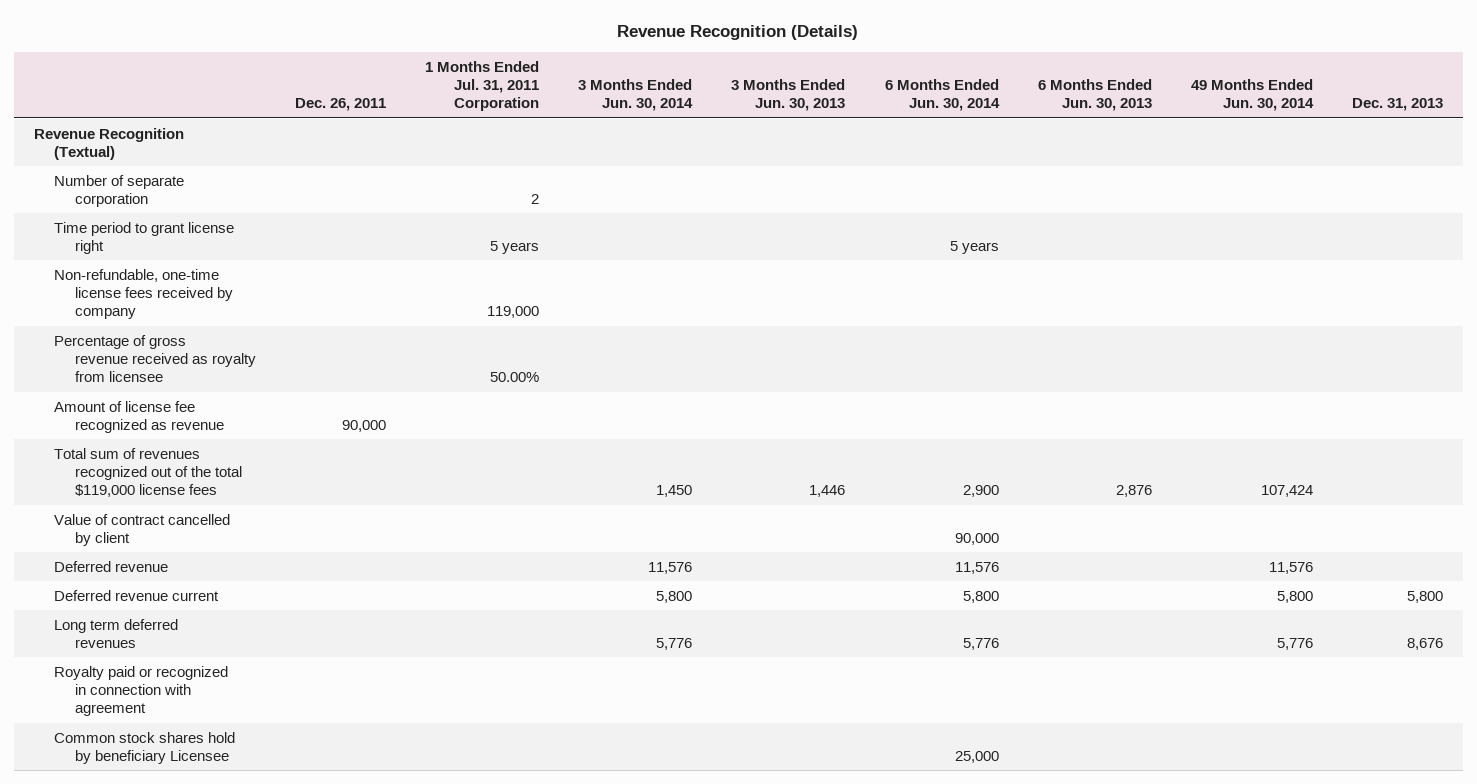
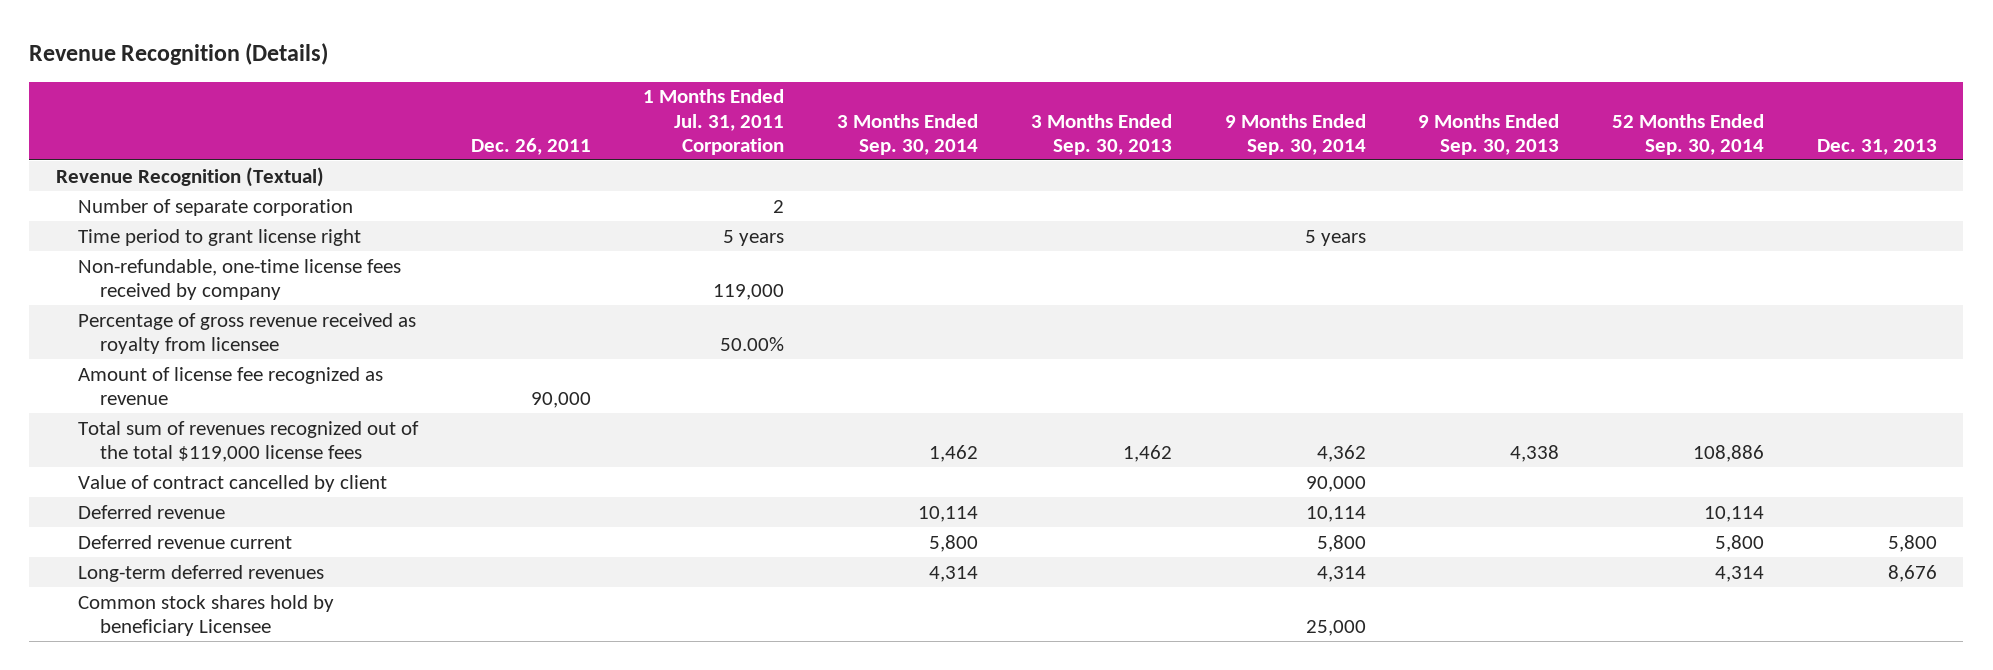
[578,78,694,112] 3 Months Ended Jun. 30, 2014 -> none
[731,78,846,112] 3 Months Ended Jun. 30, 2013 -> none
[884,78,1000,112] 6 Months Ended Jun. 30, 2014 -> none
[1037,78,1152,112] 6 Months Ended Jun. 30, 2013 -> none
[1190,78,1314,112] 49 Months Ended Jun. 30, 2014 -> none
none -> [837,113,979,155] 3 Months Ended Sep. 30, 2014
none -> [1030,113,1172,155] 3 Months Ended Sep. 30, 2013
none -> [1224,113,1366,155] 9 Months Ended Sep. 30, 2014
none -> [1418,113,1560,155] 9 Months Ended Sep. 30, 2013
none -> [1612,113,1765,155] 52 Months Ended Sep. 30, 2014
[54,665,229,717] Royalty paid or recognized in connection with agreement -> none
[54,618,179,648] Long term deferred revenues -> [77,564,324,582] Long-term deferred revenues

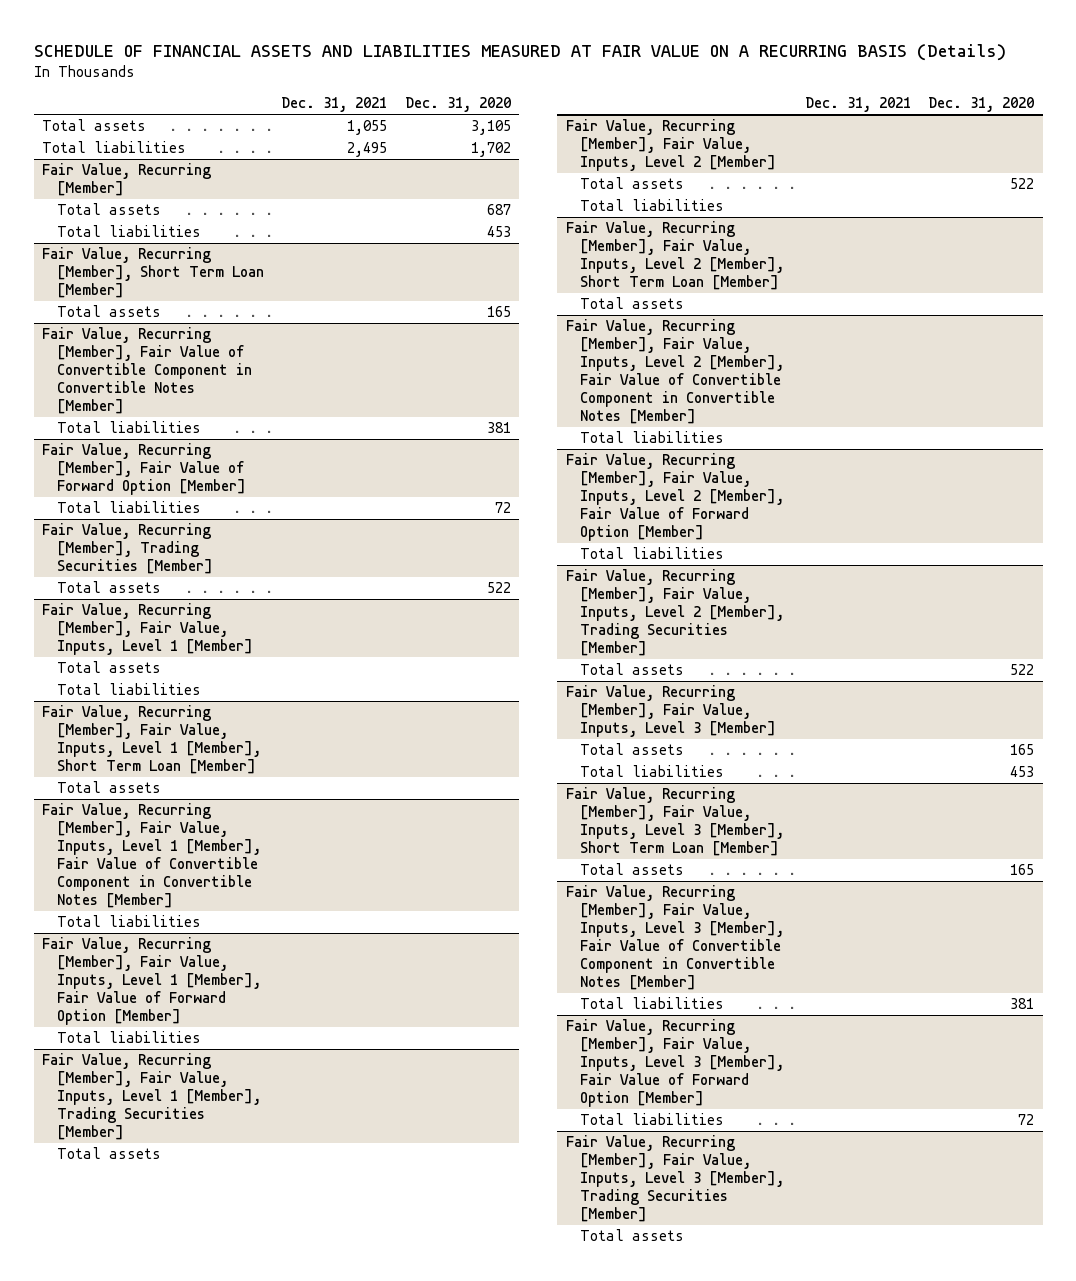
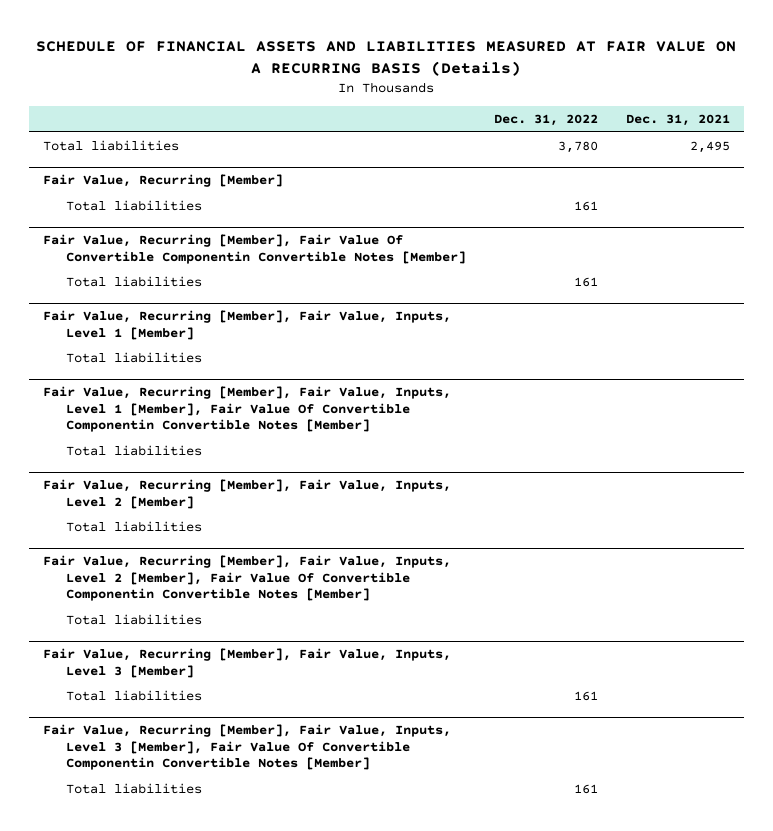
[404,97,511,113] Dec. 31, 2020 -> none
none -> [493,114,598,127] Dec. 31, 2022
[42,119,147,132] Total assets -> none
[56,203,161,216] Total assets -> none
[42,247,264,299] Fair Value, Recurring [Member], Short Term Loan [Member] -> none
[56,305,161,318] Total assets -> none
[42,327,252,414] Fair Value, Recurring [Member], Fair Value of Convertible Component in Convertible Notes [Member] -> [43,234,466,264] Fair Value, Recurring [Member], Fair Value Of Convertible Componentin Convertible Notes [Member]
[42,443,246,496] Fair Value, Recurring [Member], Fair Value of Forward Option [Member] -> none
[56,501,201,514] Total liabilities -> none
[42,523,213,575] Fair Value, Recurring [Member], Trading Securities [Member] -> none
[56,581,161,594] Total assets -> none
[56,661,161,674] Total assets -> none
[42,705,261,775] Fair Value, Recurring [Member], Fair Value, Inputs, Level 1 [Member], Short Term Loan [Member] -> none
[56,781,161,794] Total assets -> none
[42,803,261,908] Fair Value, Recurring [Member], Fair Value, Inputs, Level 1 [Member], Fair Value of Convertible Component in Convertible Notes [Member] -> [43,386,452,433] Fair Value, Recurring [Member], Fair Value, Inputs, Level 1 [Member], Fair Value Of Convertible Componentin Convertible Notes [Member]
[42,937,261,1025] Fair Value, Recurring [Member], Fair Value, Inputs, Level 1 [Member], Fair Value of Forward Option [Member] -> none
[56,1031,201,1044] Total liabilities -> none
[42,1053,261,1140] Fair Value, Recurring [Member], Fair Value, Inputs, Level 1 [Member], Trading Securities [Member] -> none
[56,1147,161,1160] Total assets -> none
[580,177,685,190] Total assets -> none
[565,221,785,291] Fair Value, Recurring [Member], Fair Value, Inputs, Level 2 [Member], Short Term Loan [Member] -> none
[580,297,685,310] Total assets -> none
[565,319,785,424] Fair Value, Recurring [Member], Fair Value, Inputs, Level 2 [Member], Fair Value of Convertible Component in Convertible Notes [Member] -> [43,555,452,602] Fair Value, Recurring [Member], Fair Value, Inputs, Level 2 [Member], Fair Value Of Convertible Componentin Convertible Notes [Member]
[565,453,785,541] Fair Value, Recurring [Member], Fair Value, Inputs, Level 2 [Member], Fair Value of Forward Option [Member] -> none
[580,547,725,560] Total liabilities -> none
[565,569,785,656] Fair Value, Recurring [Member], Fair Value, Inputs, Level 2 [Member], Trading Securities [Member] -> none
[580,663,685,676] Total assets -> none
[580,743,685,756] Total assets -> none
[565,787,785,857] Fair Value, Recurring [Member], Fair Value, Inputs, Level 3 [Member], Short Term Loan [Member] -> none
[580,863,685,876] Total assets -> none
[565,885,785,990] Fair Value, Recurring [Member], Fair Value, Inputs, Level 3 [Member], Fair Value of Convertible Component in Convertible Notes [Member] -> [43,724,452,771] Fair Value, Recurring [Member], Fair Value, Inputs, Level 3 [Member], Fair Value Of Convertible Componentin Convertible Notes [Member]
[565,1019,785,1107] Fair Value, Recurring [Member], Fair Value, Inputs, Level 3 [Member], Fair Value of Forward Option [Member] -> none
[580,1113,725,1126] Total liabilities -> none
[565,1135,785,1222] Fair Value, Recurring [Member], Fair Value, Inputs, Level 3 [Member], Trading Securities [Member] -> none
[580,1229,685,1242] Total assets -> none

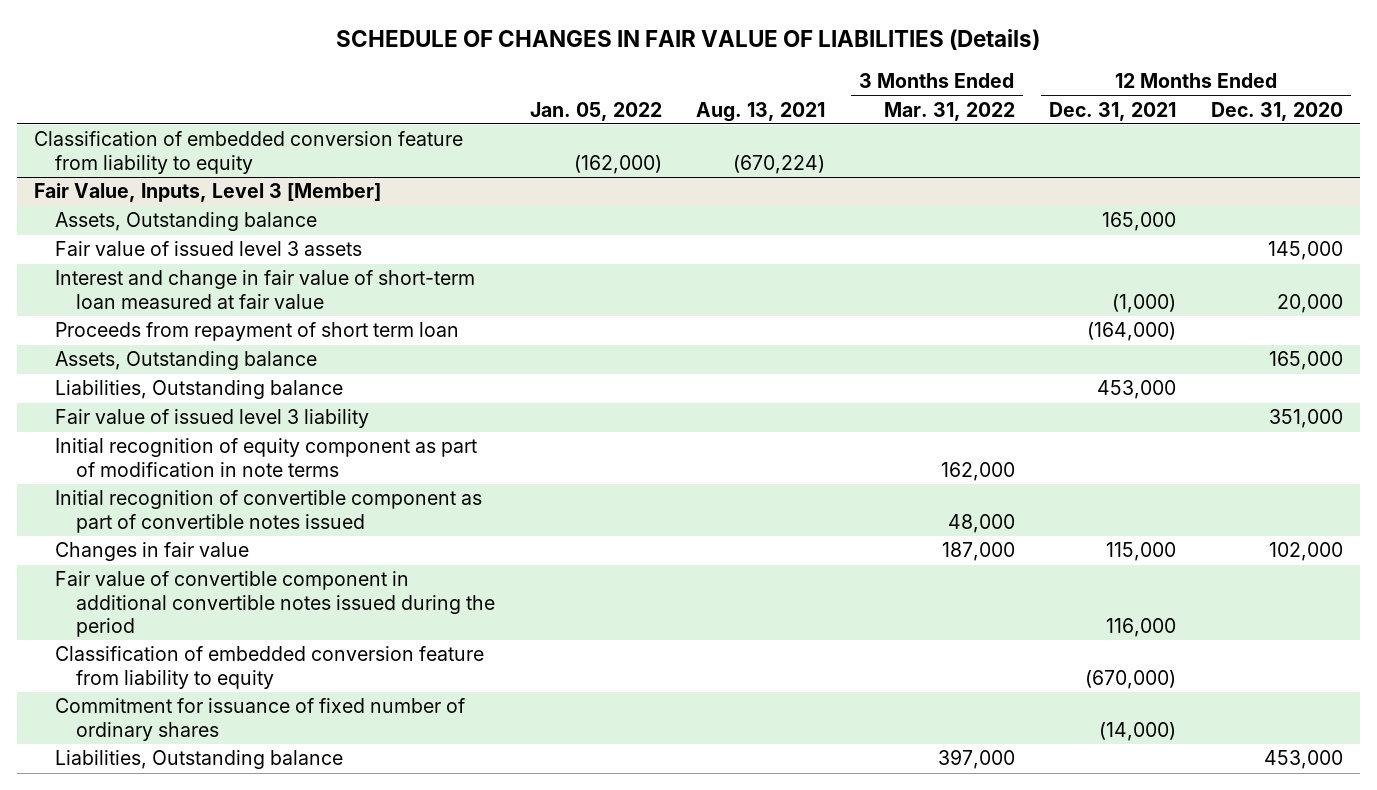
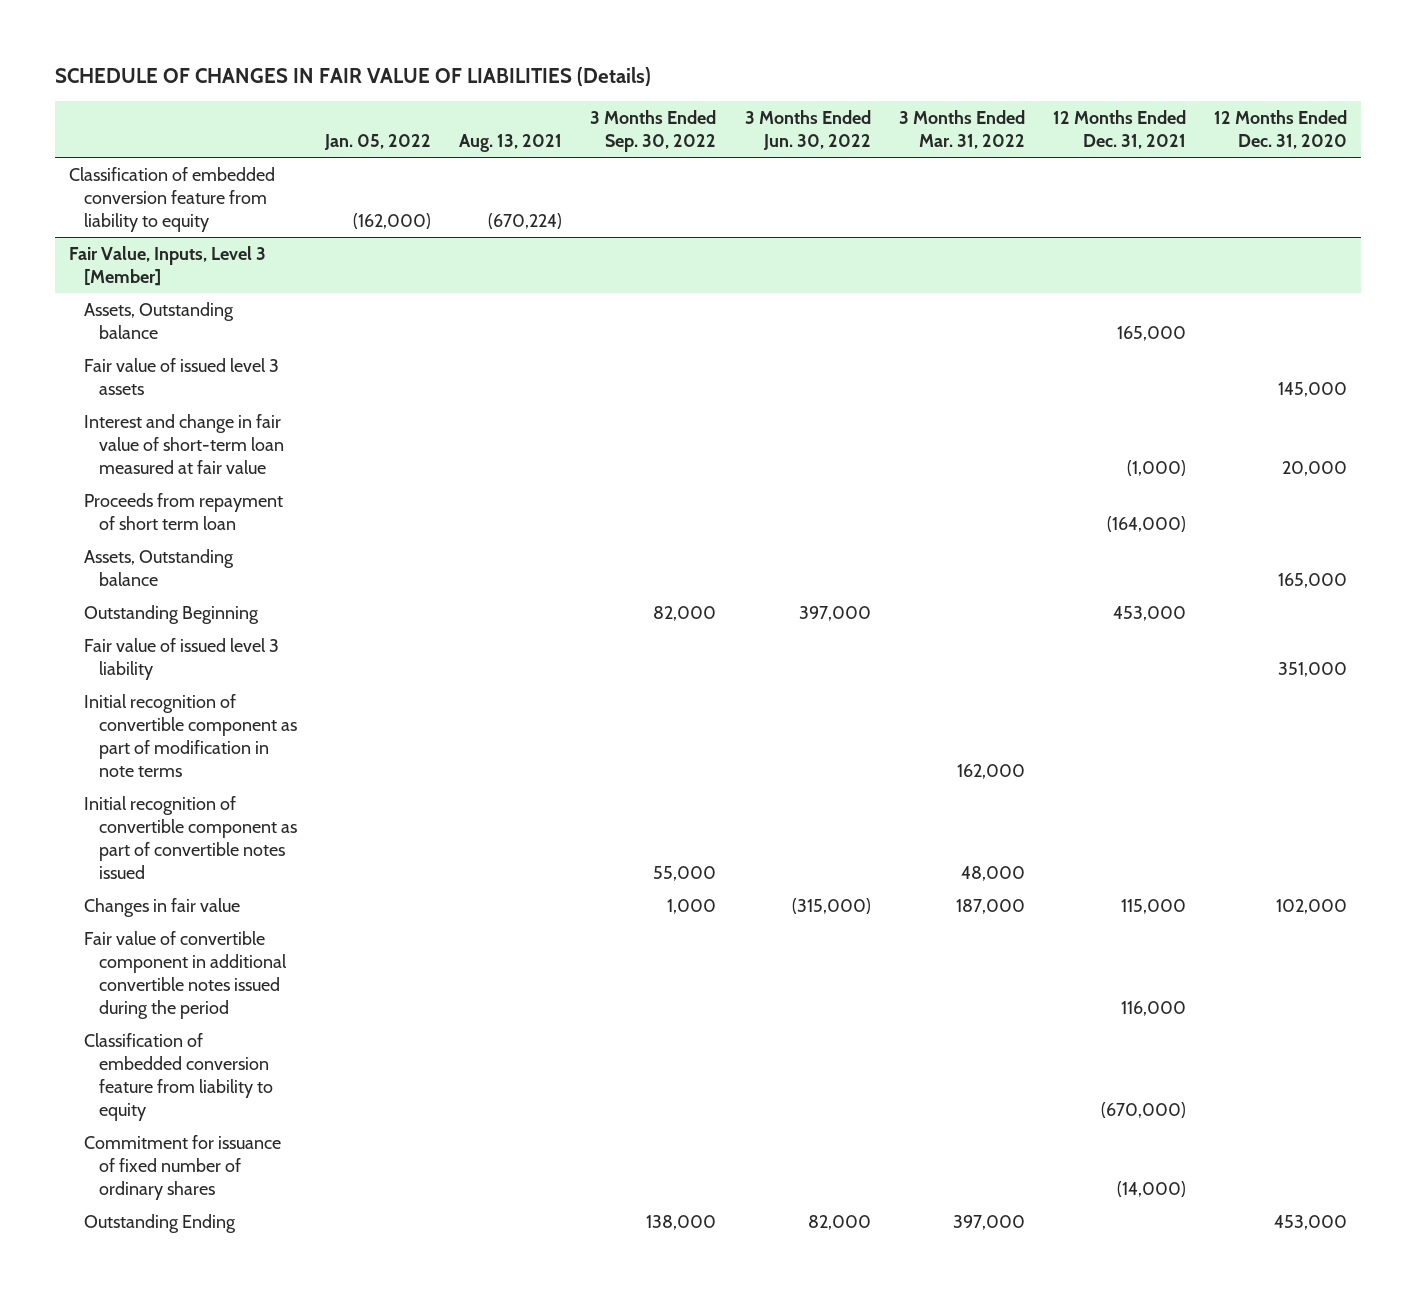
none -> [590,109,717,152] 3 Months Ended Sep. 30, 2022
none -> [744,109,871,150] 3 Months Ended Jun. 30, 2022
[55,380,344,400] Liabilities, Outstanding balance -> [84,604,260,624] Outstanding Beginning
[55,438,478,477] Initial recognition of equity component as part of modification in note terms -> [84,693,297,778] Initial recognition of convertible component as part of modification in note terms
[55,750,344,770] Liabilities, Outstanding balance -> [84,1213,237,1233] Outstanding Ending

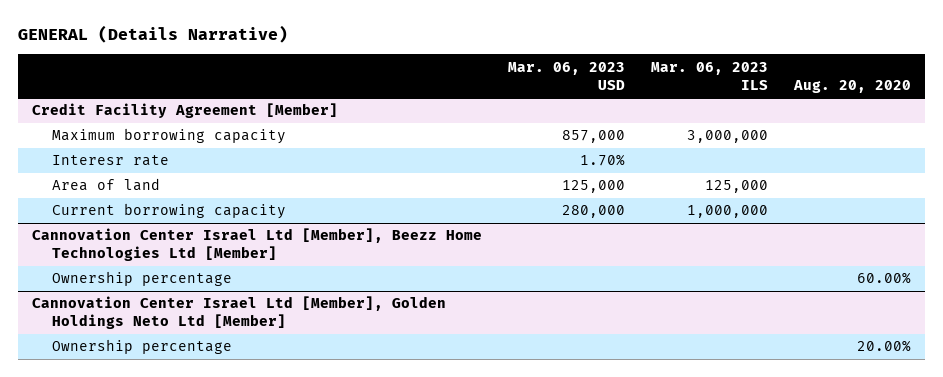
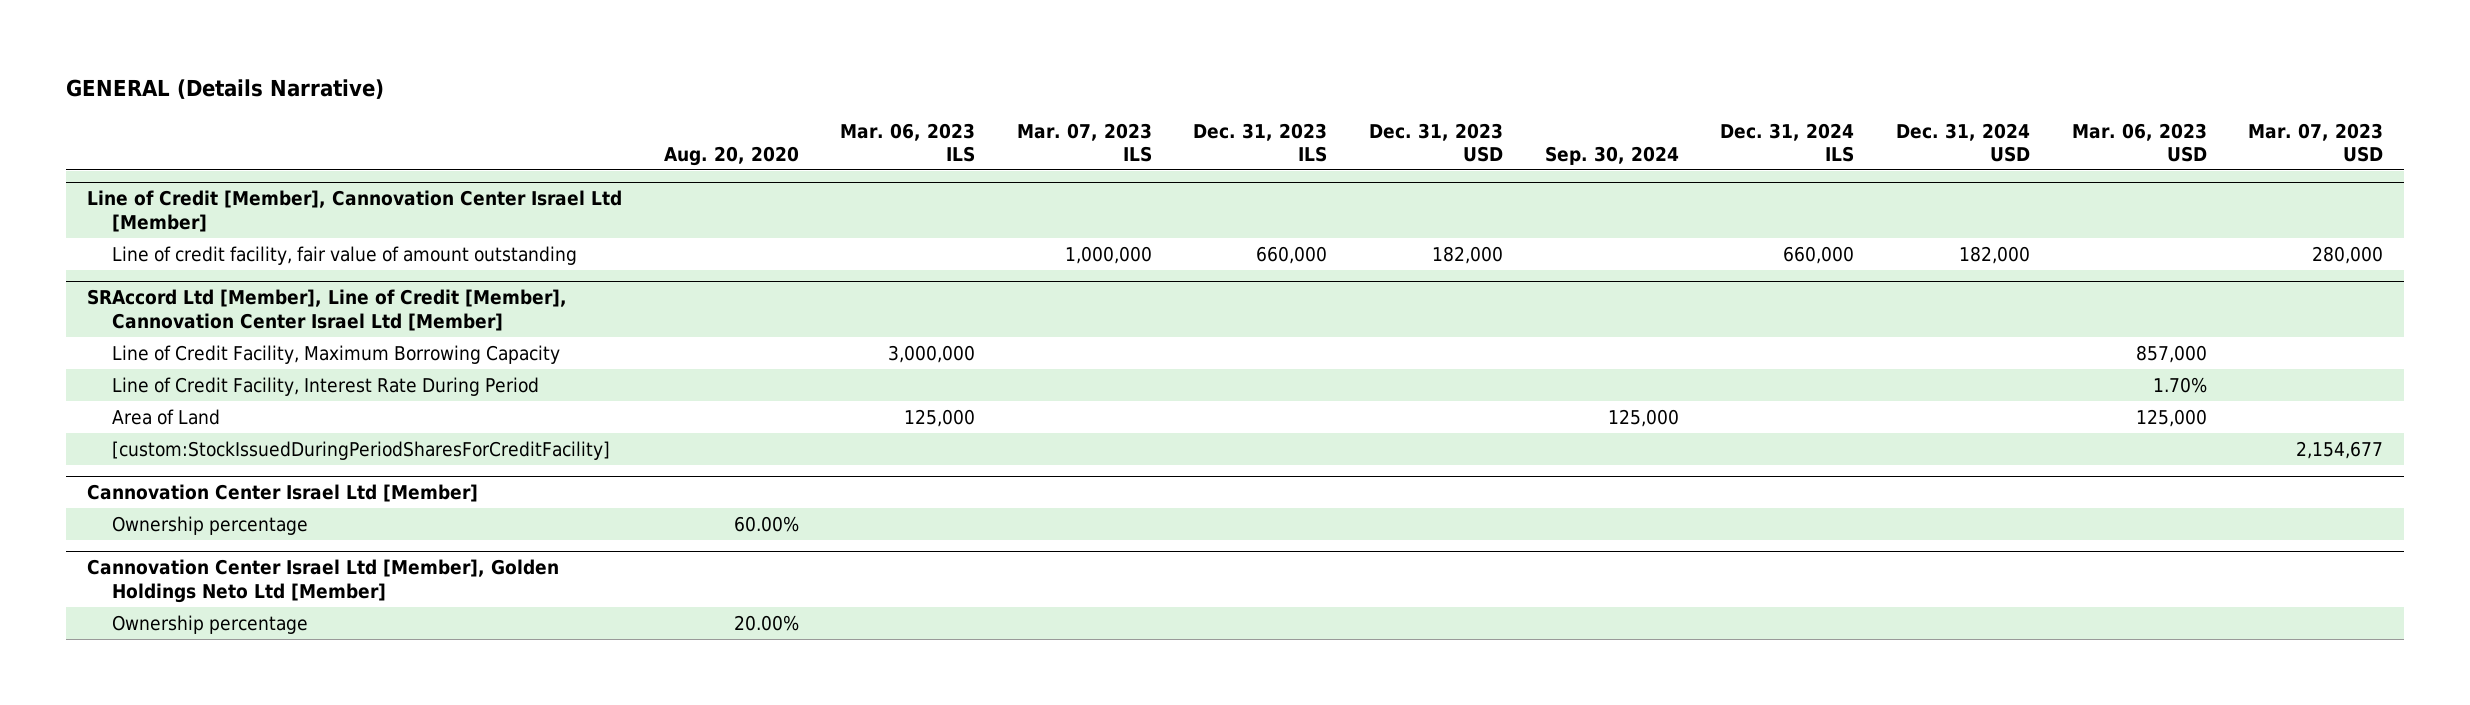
none -> [1016,122,1152,163] Mar. 07, 2023 ILS
none -> [1193,122,1328,163] Dec. 31, 2023 ILS
none -> [1369,122,1504,163] Dec. 31, 2023 USD
none -> [1544,146,1679,166] Sep. 30, 2024
none -> [1720,122,1855,163] Dec. 31, 2024 ILS
none -> [1895,122,2030,163] Dec. 31, 2024 USD
none -> [2248,122,2384,163] Mar. 07, 2023 USD
[31,103,338,119] Credit Facility Agreement [Member] -> none
[52,128,287,145] Maximum borrowing capacity -> none
[52,155,170,167] Interesr rate -> none
[52,178,161,192] Area of land -> none
[52,203,287,220] Current borrowing capacity -> none
none -> [87,190,623,232] Line of Credit [Member], Cannovation Center Israel Ltd [Member]
none -> [112,245,578,265] Line of credit facility, fair value of amount outstanding
none -> [87,289,568,331] SRAccord Ltd [Member], Line of Credit [Member], Cannovation Center Israel Ltd [Member]
none -> [112,344,561,364] Line of Credit Facility, Maximum Borrowing Capacity
none -> [112,376,540,396] Line of Credit Facility, Interest Rate During Period
none -> [112,408,221,425] Area of Land
none -> [112,440,611,460] [custom:StockIssuedDuringPeriodSharesForCreditFacility]
[31,228,482,262] Cannovation Center Israel Ltd [Member], Beezz Home Technologies Ltd [Member] -> [87,484,479,503] Cannovation Center Israel Ltd [Member]

